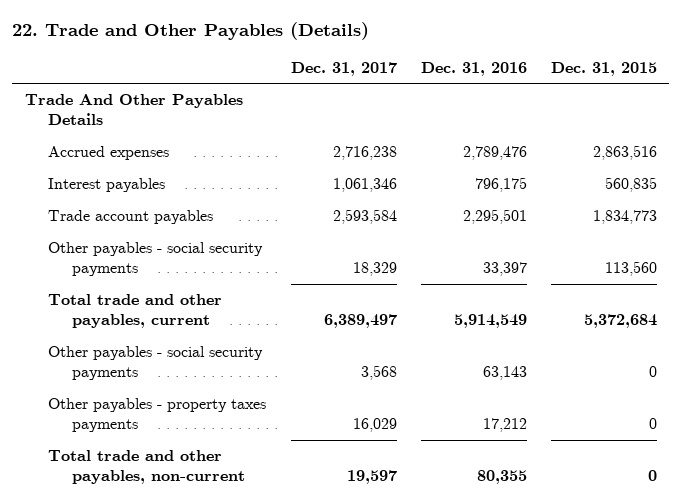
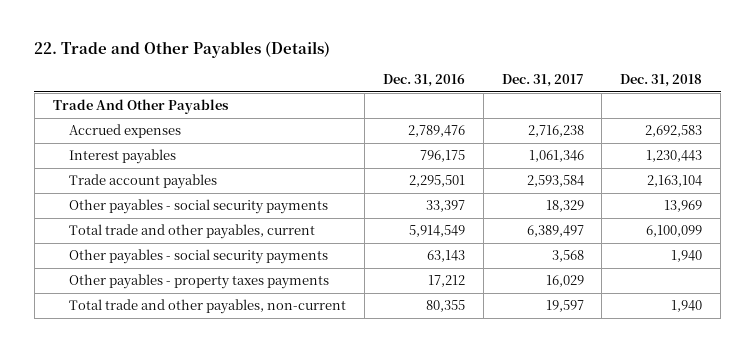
[551,61,658,76] Dec. 31, 2015 -> none
none -> [620,74,703,88] Dec. 31, 2018
[24,94,243,125] Trade And Other Payables Details -> [52,99,229,115] Trade And Other Payables

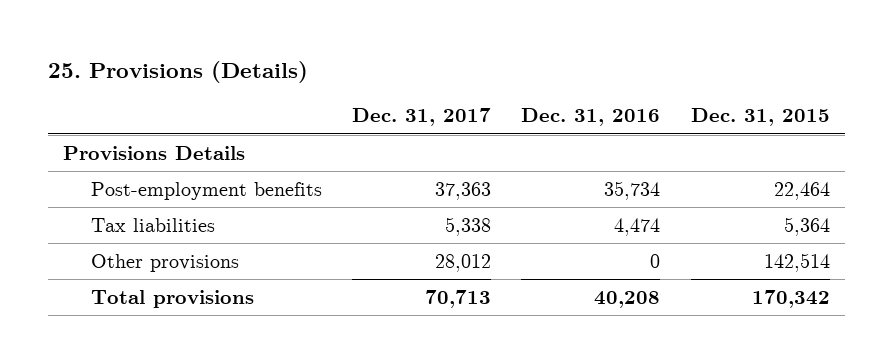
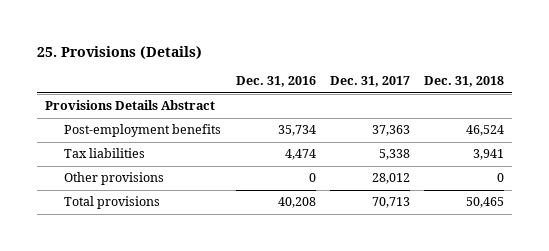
[690,108,830,127] Dec. 31, 2015 -> none
none -> [424,76,505,88] Dec. 31, 2018
[63,145,246,160] Provisions Details -> [44,100,215,111] Provisions Details Abstract

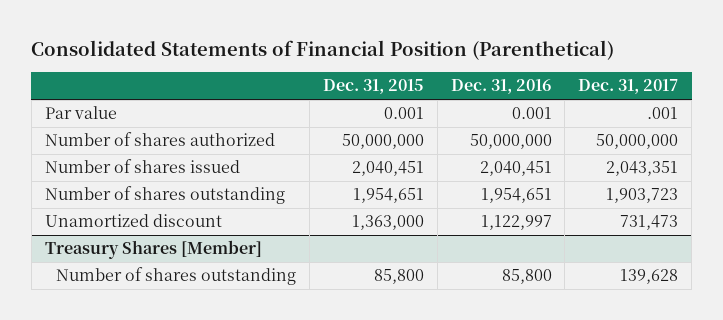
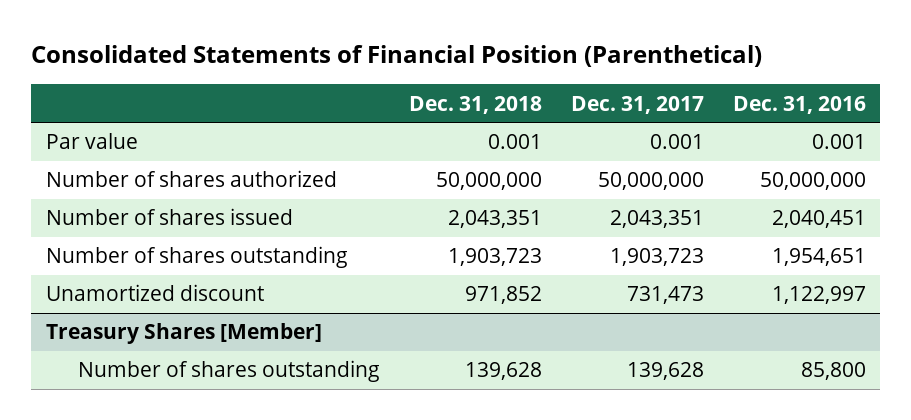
[323,79,425,95] Dec. 31, 2015 -> none
none -> [408,95,542,114] Dec. 31, 2018
[647,107,679,120] .001 -> [649,134,704,150] 0.001

